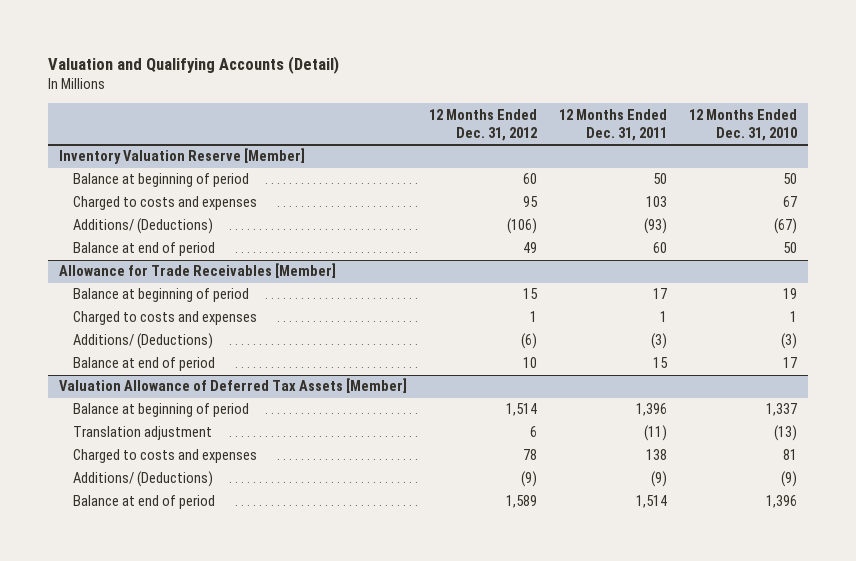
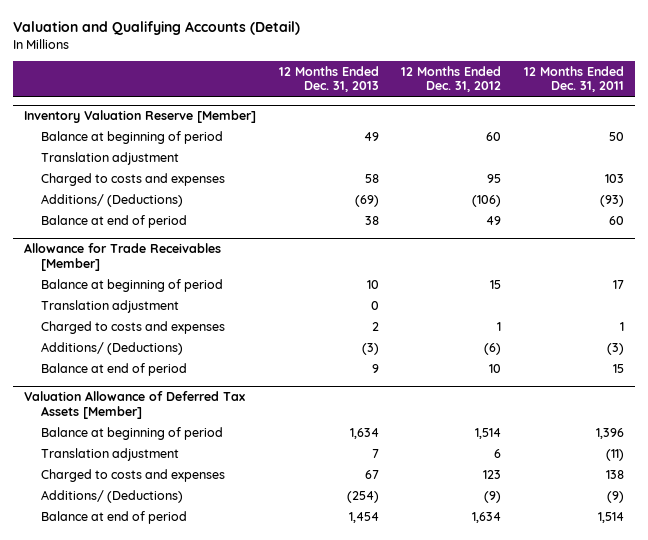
[689,108,798,141] 12 Months Ended Dec. 31, 2010 -> none
none -> [278,65,379,93] 12 Months Ended Dec. 31, 2013
none -> [40,151,179,165] Translation adjustment
none -> [40,299,179,313] Translation adjustment
[522,449,537,461] 78 -> [483,469,502,479] 123
[505,495,537,509] 1,589 -> [472,511,502,523] 1,634

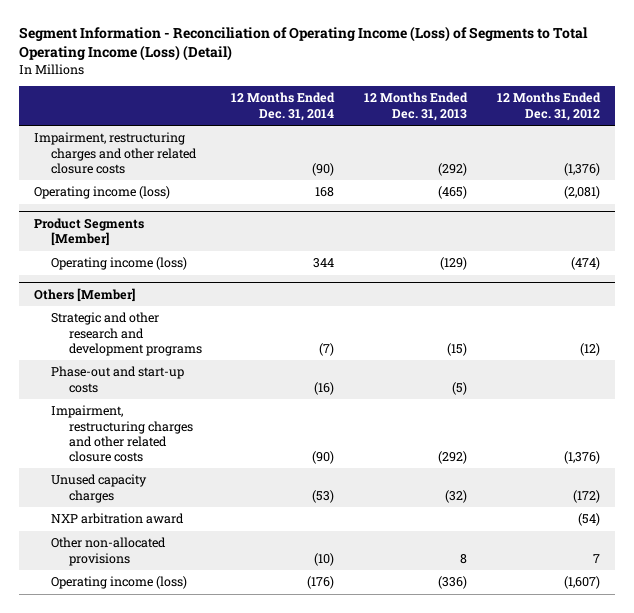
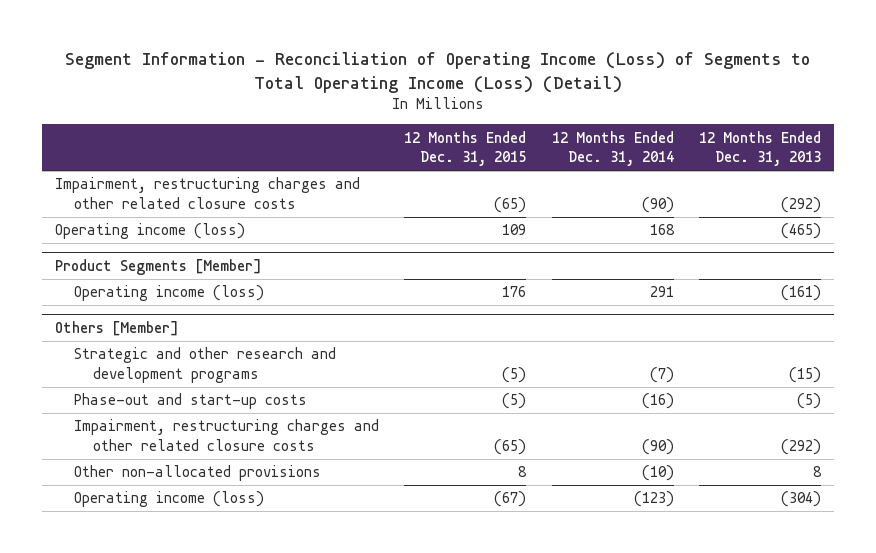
[496,92,601,121] 12 Months Ended Dec. 31, 2012 -> none
none -> [404,130,527,167] 12 Months Ended Dec. 31, 2015
[313,258,335,269] 344 -> [649,286,674,298] 291
[440,257,468,271] (129) -> [781,285,822,302] (161)
[51,474,148,503] Unused capacity charges -> none
[51,513,185,525] NXP arbitration award -> none
[307,576,335,590] (176) -> [633,491,674,508] (123)
[438,576,468,590] (336) -> [781,491,822,508] (304)

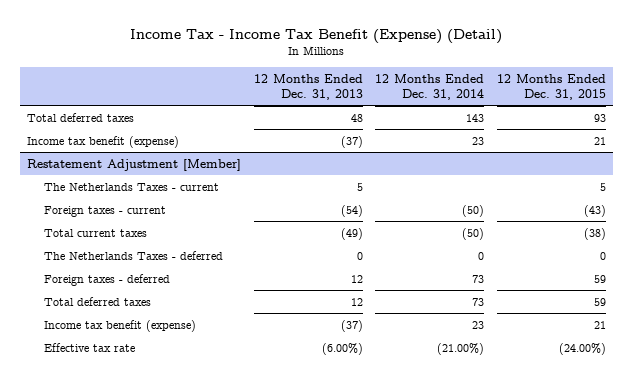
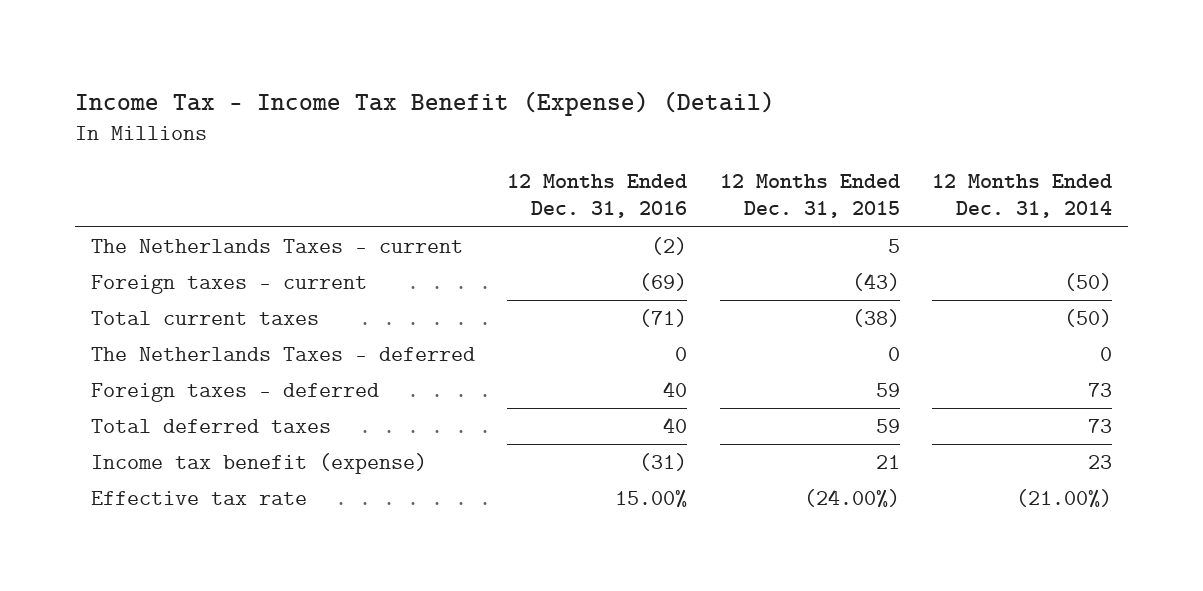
[253,74,363,100] 12 Months Ended Dec. 31, 2013 -> none
none -> [507,173,688,219] 12 Months Ended Dec. 31, 2016
[26,112,134,122] Total deferred taxes -> none
[26,135,179,148] Income tax benefit (expense) -> none
[26,158,241,171] Restatement Adjustment [Member] -> none

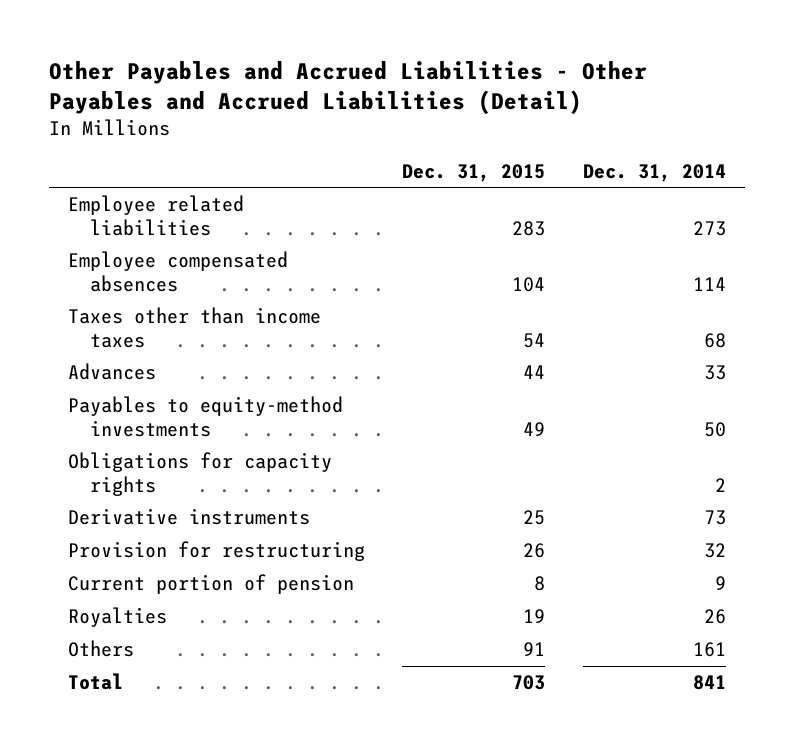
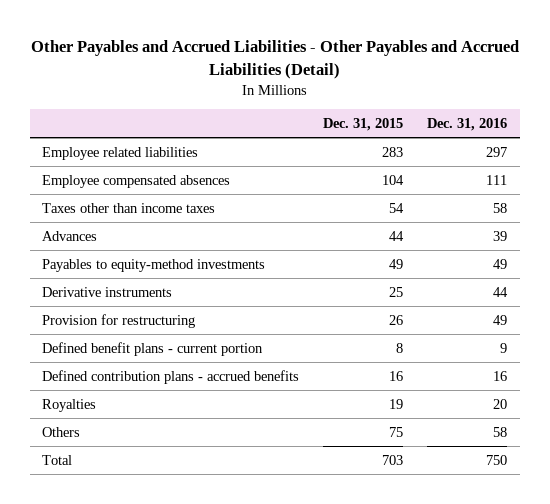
[583,163,727,182] Dec. 31, 2014 -> none
none -> [427,118,508,132] Dec. 31, 2016
[67,452,332,496] Obligations for capacity rights -> none
[67,574,354,595] Current portion of pension -> [42,341,264,356] Defined benefit plans - current portion
none -> [42,369,300,384] Defined contribution plans - accrued benefits
[523,642,546,657] 91 -> [389,426,404,437] 75

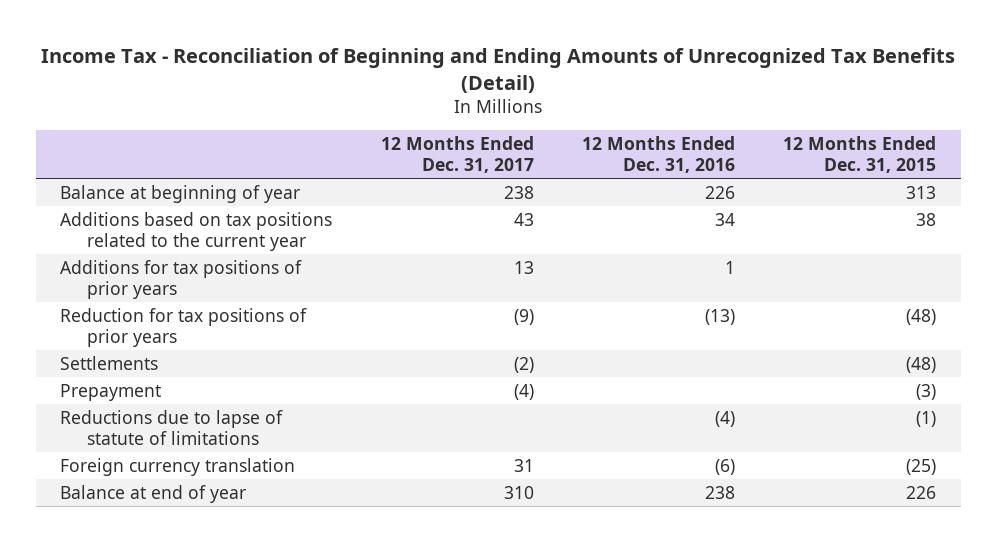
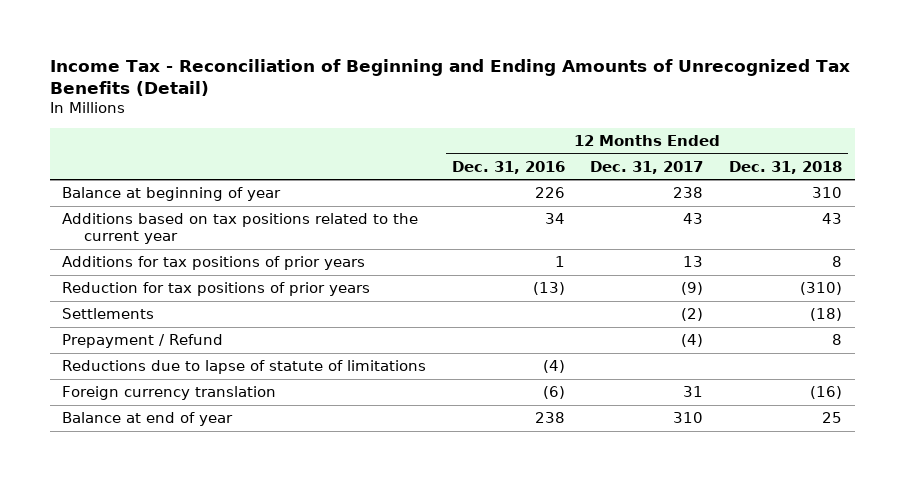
[783,135,937,173] 12 Months Ended Dec. 31, 2015 -> none
none -> [729,160,843,174] Dec. 31, 2018
[60,383,162,401] Prepayment -> [62,334,224,349] Prepayment / Refund

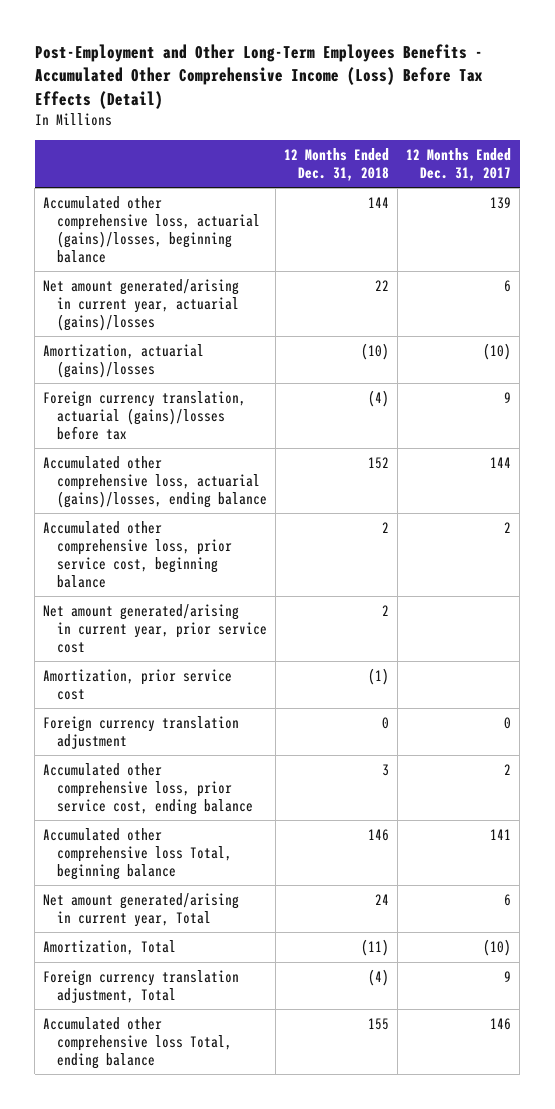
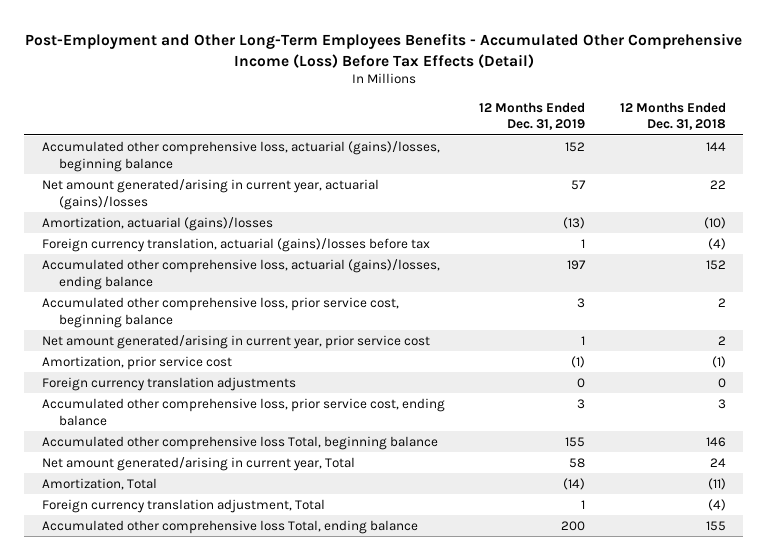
[406,147,512,181] 12 Months Ended Dec. 31, 2017 -> none
none -> [479,101,586,131] 12 Months Ended Dec. 31, 2019
[43,715,240,749] Foreign currency translation adjustment -> [41,376,296,391] Foreign currency translation adjustments

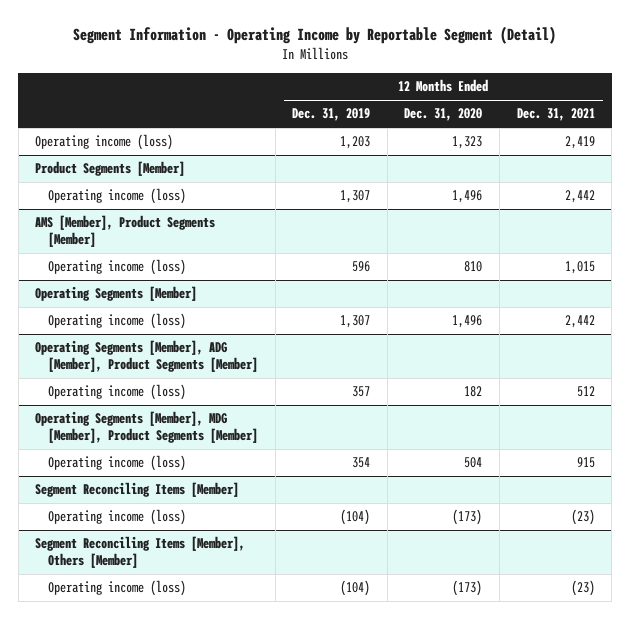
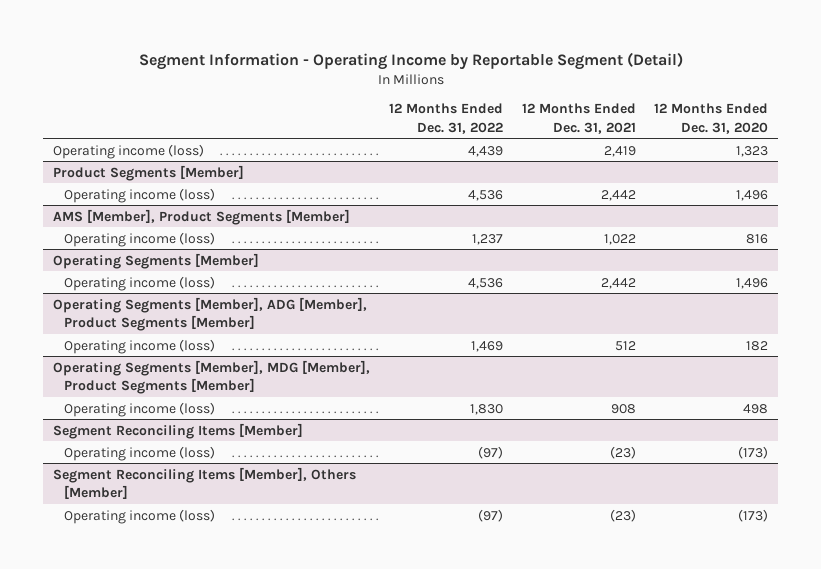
[292,108,371,122] Dec. 31, 2019 -> none
none -> [388,103,503,134] 12 Months Ended Dec. 31, 2022
[464,261,483,273] 810 -> [746,233,769,244] 816
[564,261,595,275] 1,015 -> [603,233,636,245] 1,022
[464,457,483,469] 504 -> [743,403,769,414] 498
[576,457,595,469] 915 -> [610,403,636,414] 908

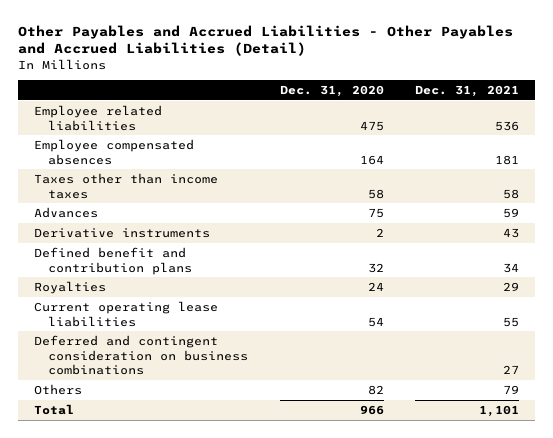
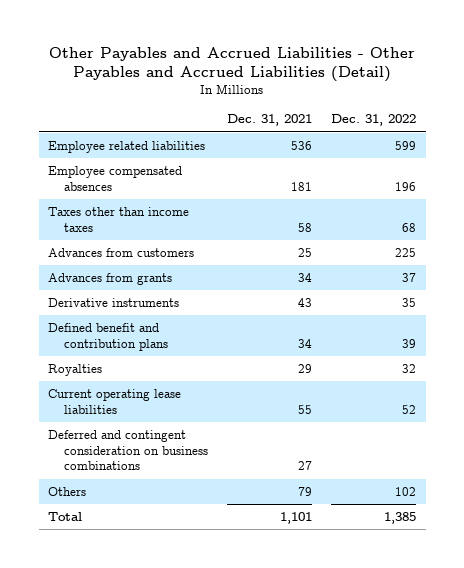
[279,85,384,98] Dec. 31, 2020 -> none
none -> [331,114,417,127] Dec. 31, 2022
[33,206,98,218] Advances -> [48,247,195,257] Advances from customers
[503,207,520,218] 59 -> [298,247,313,257] 25
none -> [48,272,173,285] Advances from grants

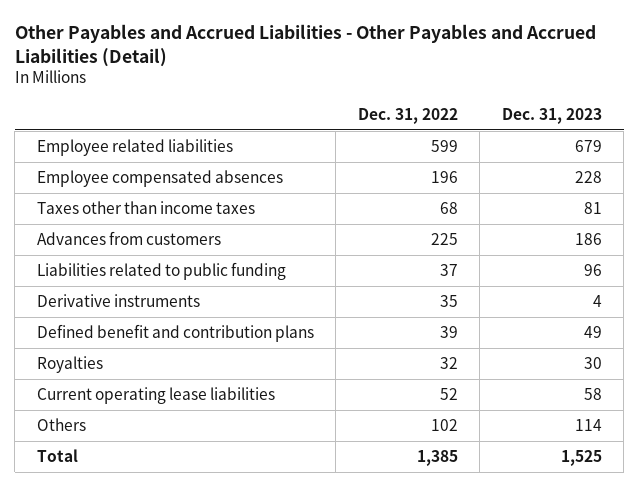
[227,114,313,127] Dec. 31, 2021 -> none
none -> [501,107,602,124] Dec. 31, 2023
[48,272,173,285] Advances from grants -> none
none -> [36,262,286,281] Liabilities related to public funding
[48,429,209,471] Deferred and contingent consideration on business combinations -> none

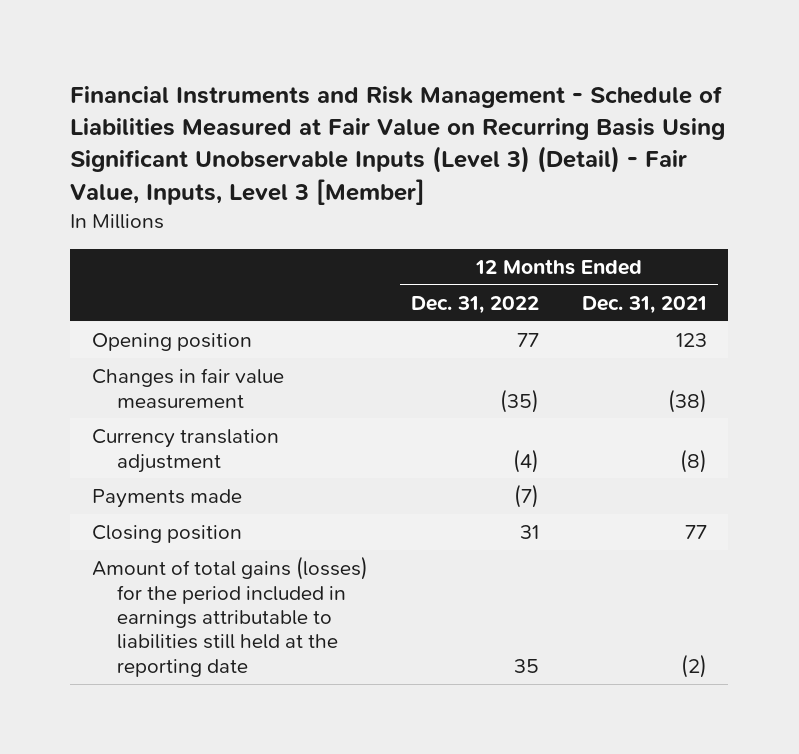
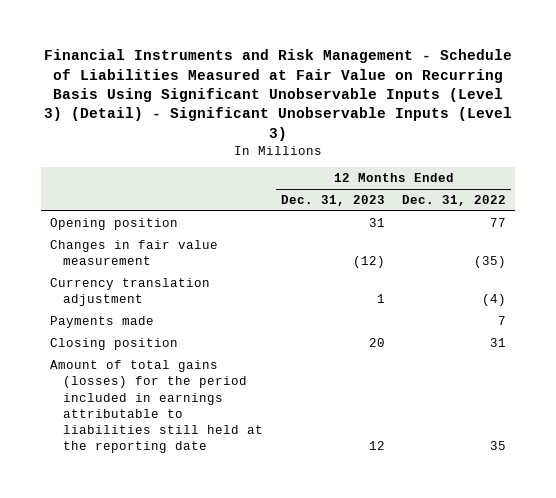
[70,85,726,205] Financial Instruments and Risk Management - Schedule of Liabilities Measured at Fair Value on Recurring Basis Using Significant Unobservable Inputs (Level 3) (Detail) - Fair Value, Inputs, Level 3 [Member] -> [44,49,513,141] Financial Instruments and Risk Management - Schedule of Liabilities Measured at Fair Value on Recurring Basis Using Significant Unobservable Inputs (Level 3) (Detail) - Significant Unobservable Inputs (Level 3)
[581,295,707,314] Dec. 31, 2021 -> none
none -> [280,195,385,207] Dec. 31, 2023
[513,484,539,509] (7) -> [498,316,507,326] 7

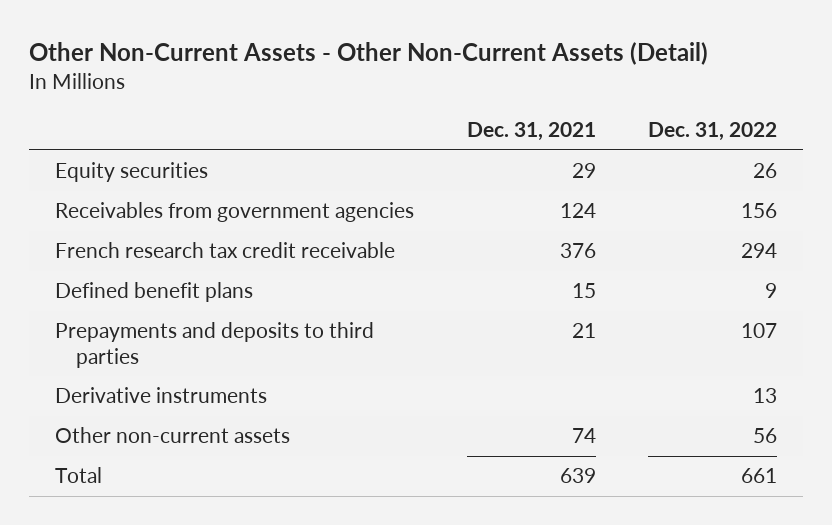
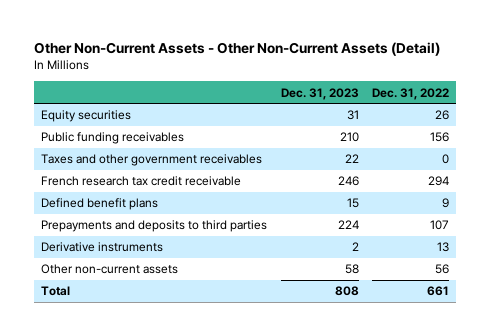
[466,122,596,142] Dec. 31, 2021 -> none
none -> [280,87,359,100] Dec. 31, 2023
[55,202,415,223] Receivables from government agencies -> [41,132,185,145] Public funding receivables
none -> [41,154,263,167] Taxes and other government receivables

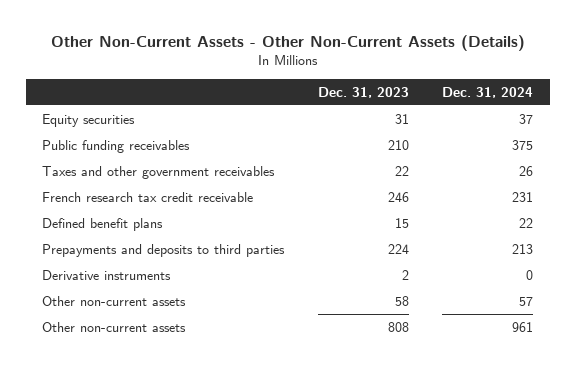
[34,42,441,57] Other Non-Current Assets - Other Non-Current Assets (Detail) -> [50,34,525,51] Other Non-Current Assets - Other Non-Current Assets (Details)
[372,87,450,100] Dec. 31, 2022 -> none
none -> [442,86,534,98] Dec. 31, 2024
[41,286,71,297] Total -> [42,321,187,332] Other non-current assets

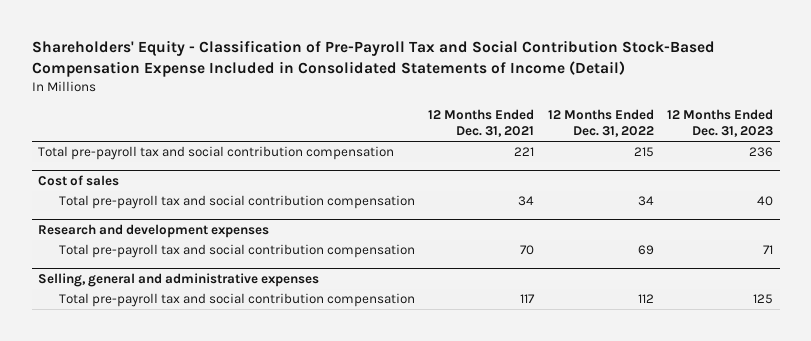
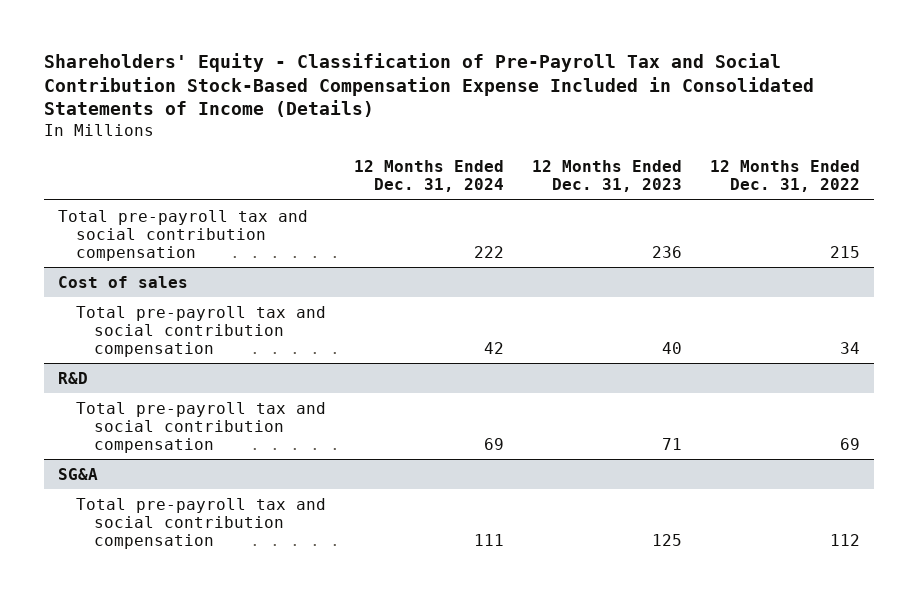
[31,40,715,78] Shareholders' Equity - Classification of Pre-Payroll Tax and Social Contribution Stock-Based Compensation Expense Included in Consolidated Statements of Income (Detail) -> [43,52,814,118] Shareholders' Equity - Classification of Pre-Payroll Tax and Social Contribution Stock-Based Compensation Expense Included in Consolidated Statements of Income (Details)
[428,108,535,138] 12 Months Ended Dec. 31, 2021 -> none
none -> [354,160,505,193] 12 Months Ended Dec. 31, 2024
[38,223,270,238] Research and development expenses -> [57,371,88,384] R&D
[38,272,320,287] Selling, general and administrative expenses -> [57,467,98,480] SG&A

